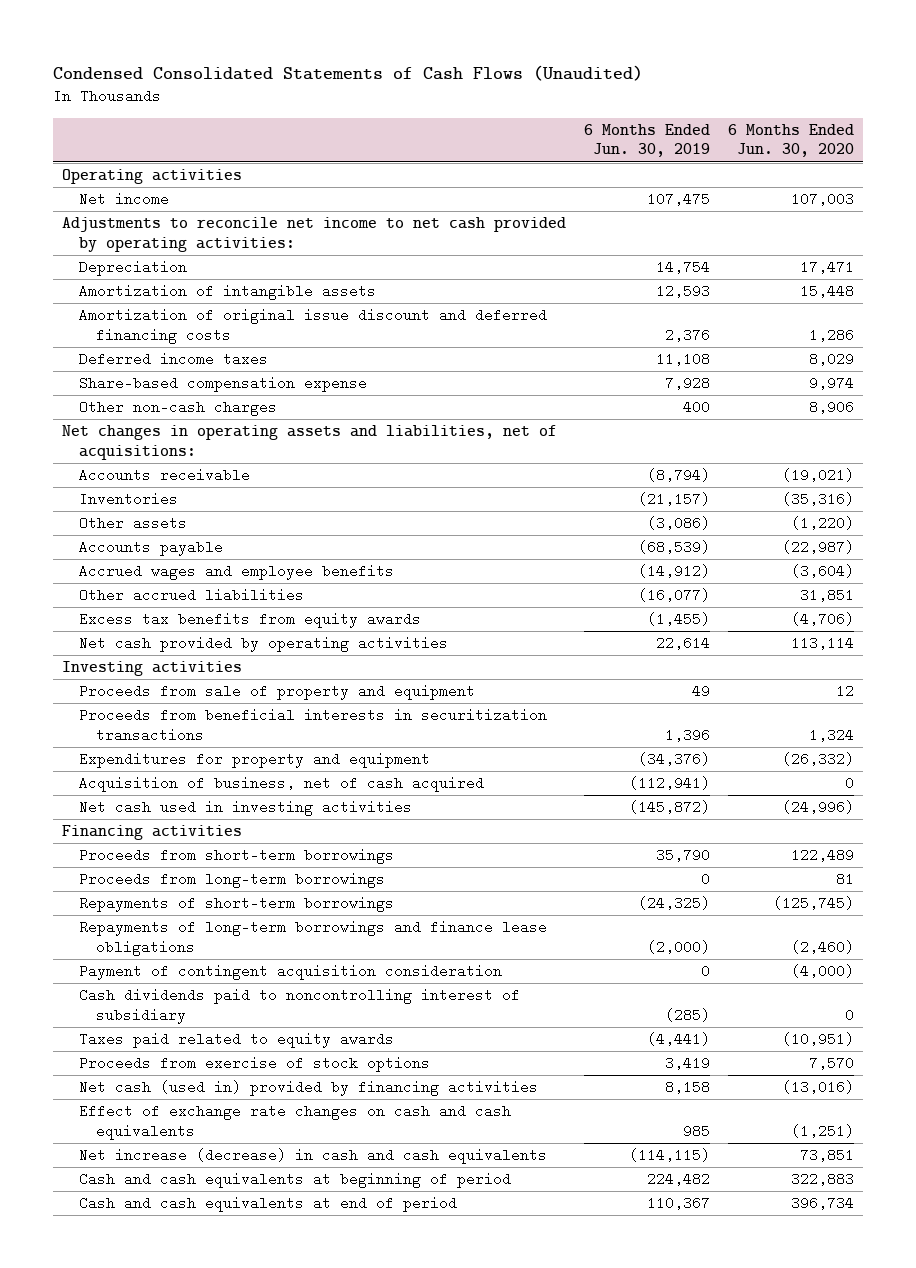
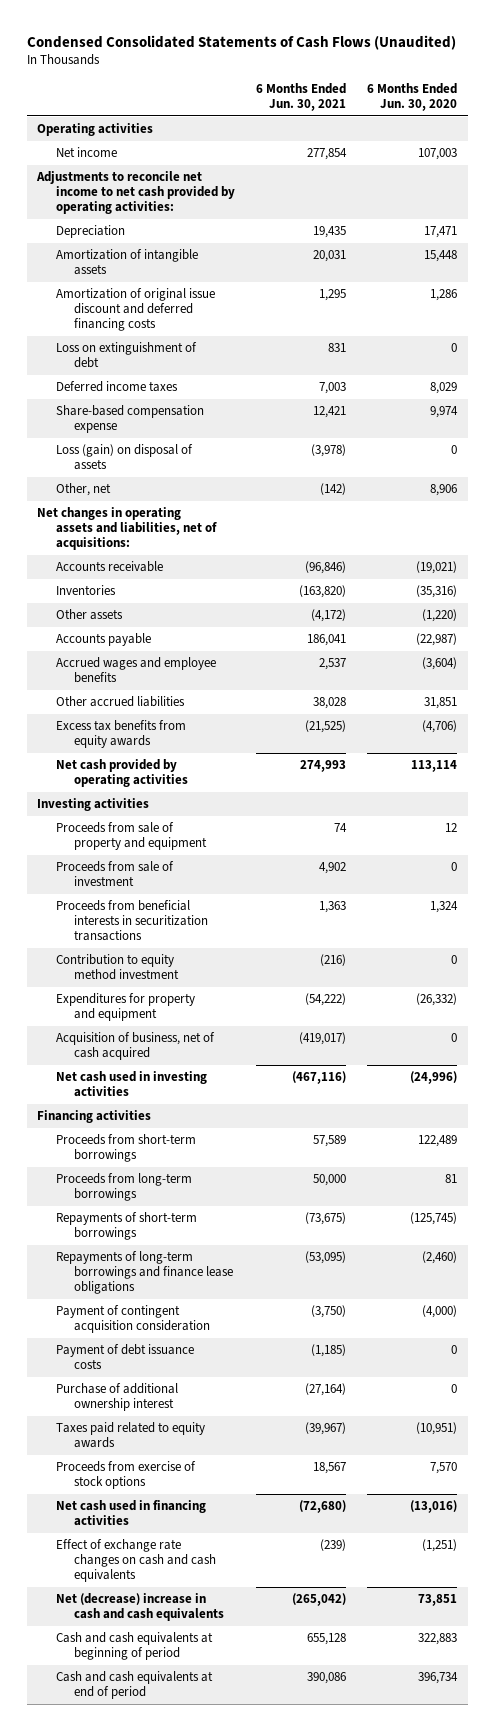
[584,124,711,158] 6 Months Ended Jun. 30, 2019 -> none
none -> [255,83,346,112] 6 Months Ended Jun. 30, 2021
none -> [55,342,197,369] Loss on extinguishment of debt
none -> [55,444,193,471] Loss (gain) on disposal of assets
[79,400,278,417] Other non-cash charges -> [55,483,111,497] Other, net
none -> [55,861,174,887] Proceeds from sale of investment
none -> [55,954,180,981] Contribution to equity method investment
[79,988,521,1024] Cash dividends paid to noncontrolling interest of subsidiary -> none
none -> [55,1344,194,1370] Payment of debt issuance costs
none -> [55,1383,178,1412] Purchase of additional ownership interest
[79,1080,539,1097] Net cash (used in) provided by financing activities -> [55,1500,206,1527] Net cash used in financing activities
[79,1148,548,1165] Net increase (decrease) in cash and cash equivalents -> [55,1593,225,1622] Net (decrease) increase in cash and cash equivalents

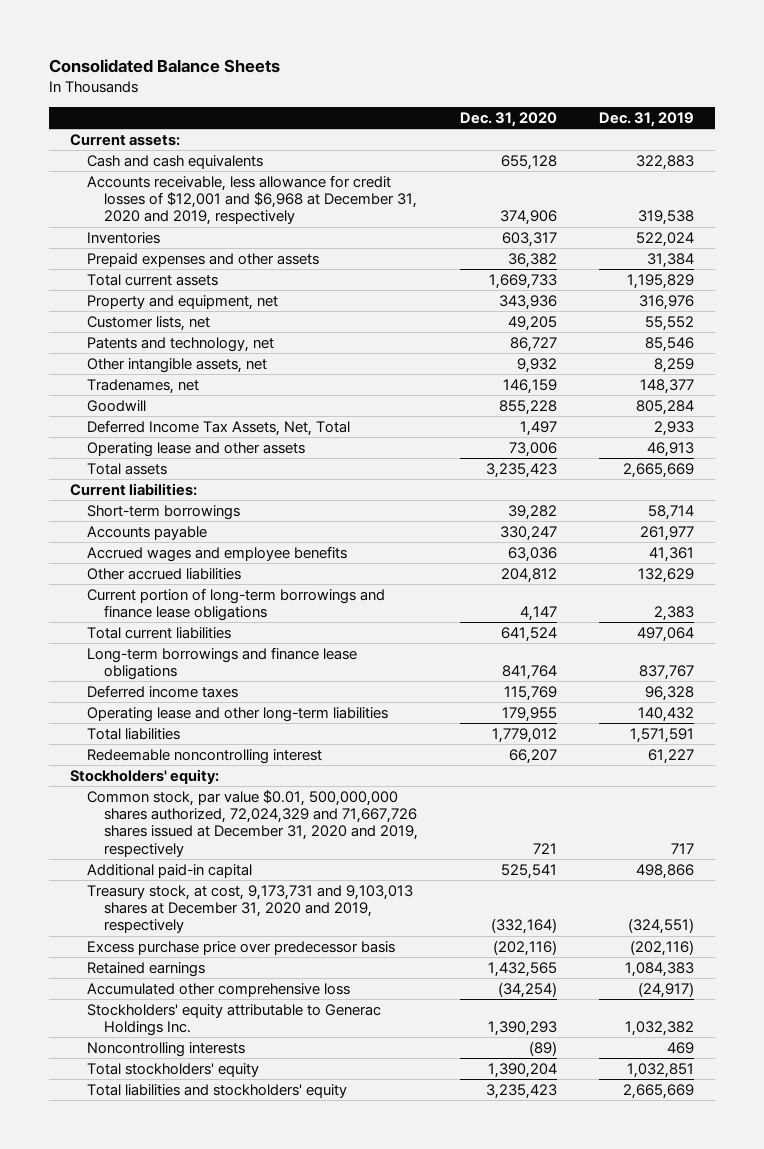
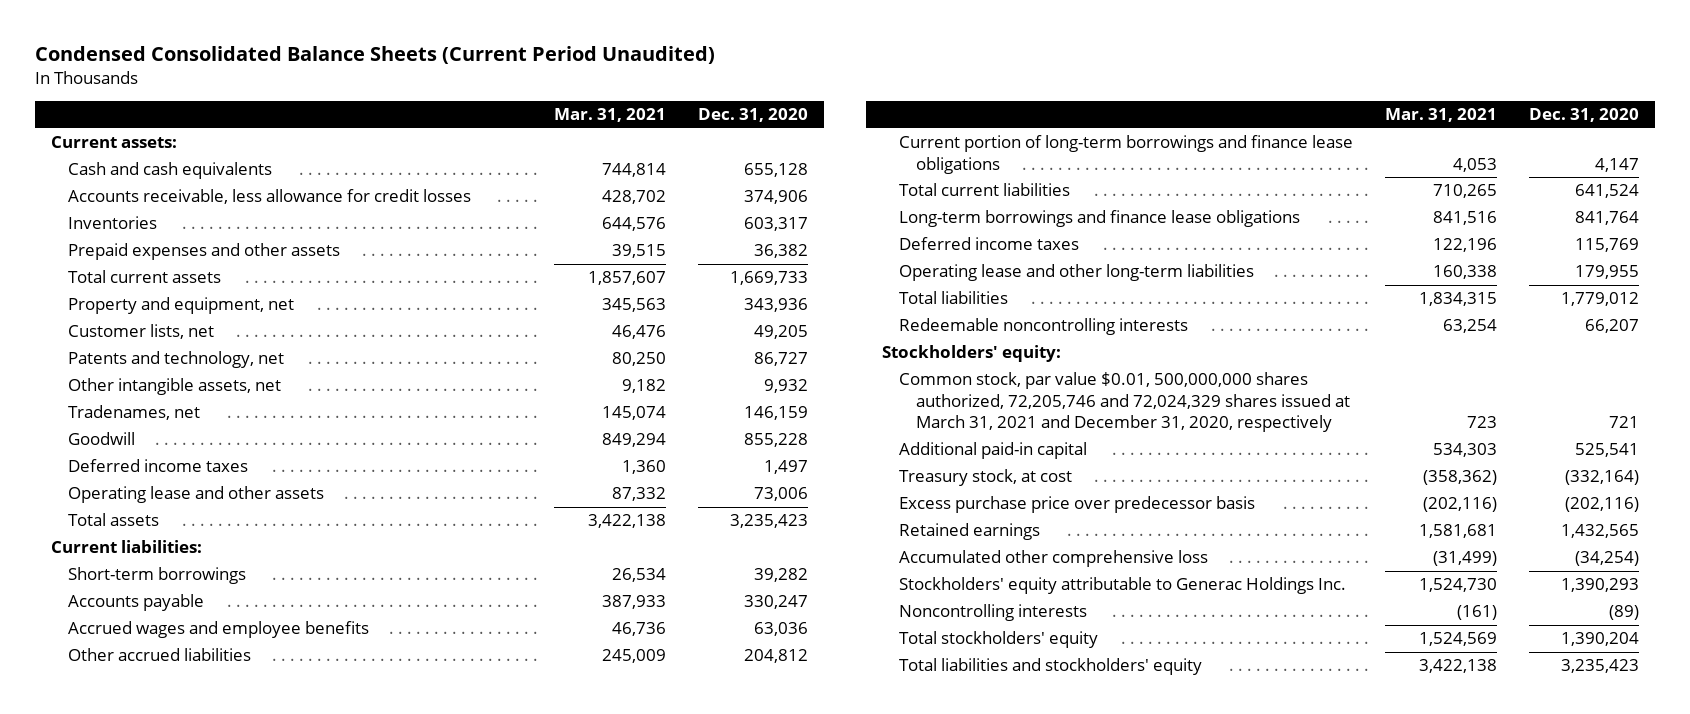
[49,59,281,74] Consolidated Balance Sheets -> [35,46,716,65] Condensed Consolidated Balance Sheets (Current Period Unaudited)
[598,112,694,128] Dec. 31, 2019 -> none
none -> [554,108,667,123] Mar. 31, 2021
[87,174,417,226] Accounts receivable, less allowance for credit losses of $12,001 and $6,968 at December 31, 2020 and 2019, respectively -> [68,189,472,205] Accounts receivable, less allowance for credit losses
[87,419,351,436] Deferred Income Tax Assets, Net, Total -> [68,459,249,473] Deferred income taxes
[87,748,323,764] Redeemable noncontrolling interest -> [898,318,1188,336] Redeemable noncontrolling interests
[87,789,418,857] Common stock, par value $0.01, 500,000,000 shares authorized, 72,024,329 and 71,667,726 shares issued at December 31, 2020 and 2019, respectively -> [898,372,1350,433] Common stock, par value $0.01, 500,000,000 shares authorized, 72,205,746 and 72,024,329 shares issued at March 31, 2021 and December 31, 2020, respectively
[87,884,414,934] Treasury stock, at cost, 9,173,731 and 9,103,013 shares at December 31, 2020 and 2019, respectively -> [898,469,1072,487] Treasury stock, at cost

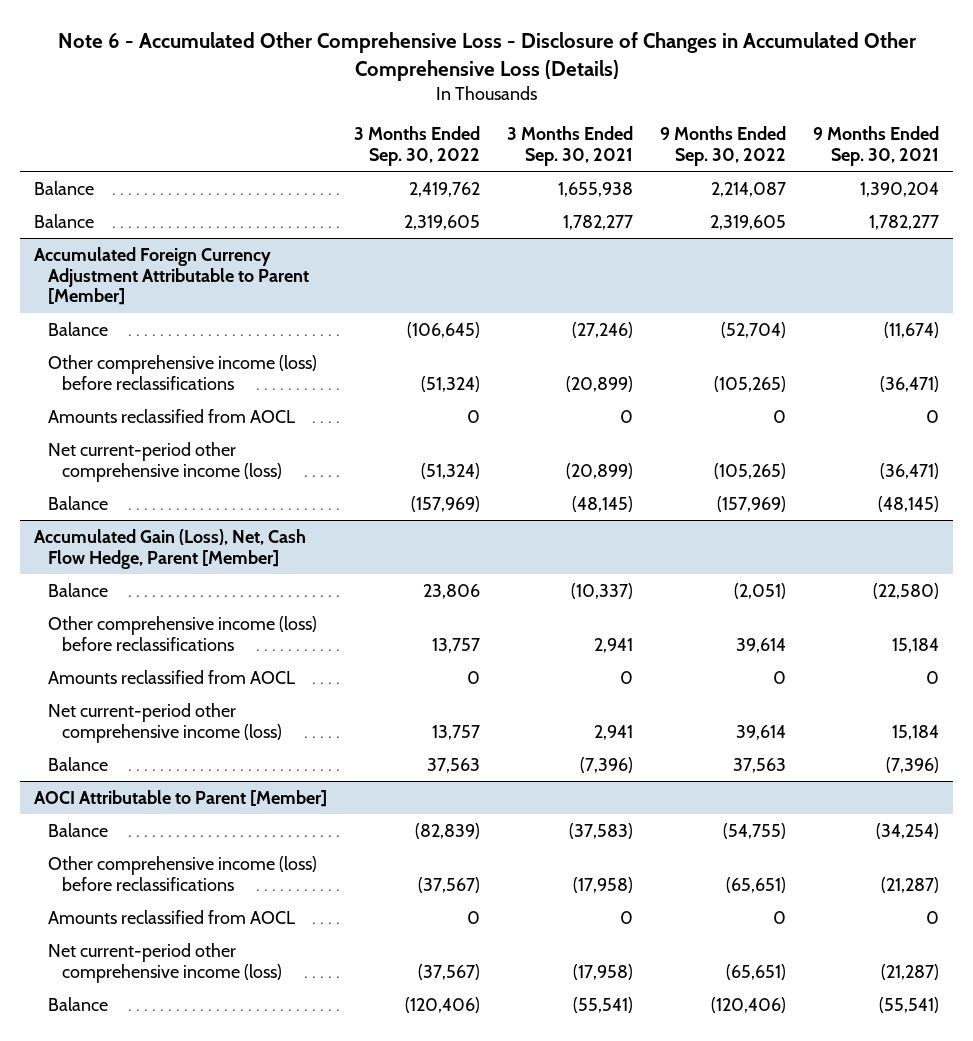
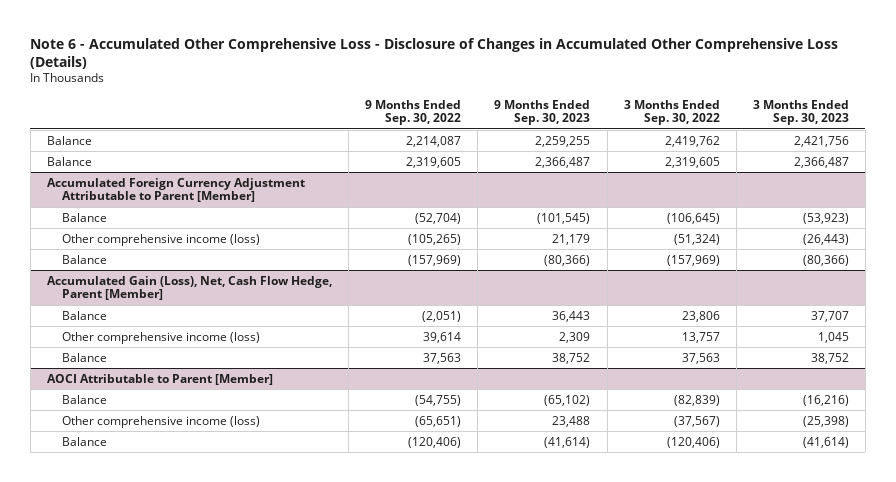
[507,126,634,167] 3 Months Ended Sep. 30, 2021 -> none
[813,126,940,167] 9 Months Ended Sep. 30, 2021 -> none
none -> [494,99,591,126] 9 Months Ended Sep. 30, 2023
none -> [752,99,849,126] 3 Months Ended Sep. 30, 2023
[47,408,295,423] Amounts reclassified from AOCL -> none
[47,441,282,482] Net current-period other comprehensive income (loss) -> none
[47,354,317,390] Other comprehensive income (loss) before reclassifications -> [62,233,261,246] Other comprehensive income (loss)
[47,669,295,684] Amounts reclassified from AOCL -> none
[47,702,282,743] Net current-period other comprehensive income (loss) -> none
[47,615,317,651] Other comprehensive income (loss) before reclassifications -> [62,331,261,344] Other comprehensive income (loss)
[47,909,295,924] Amounts reclassified from AOCL -> none
[47,942,282,983] Net current-period other comprehensive income (loss) -> none
[47,855,317,891] Other comprehensive income (loss) before reclassifications -> [62,415,261,428] Other comprehensive income (loss)

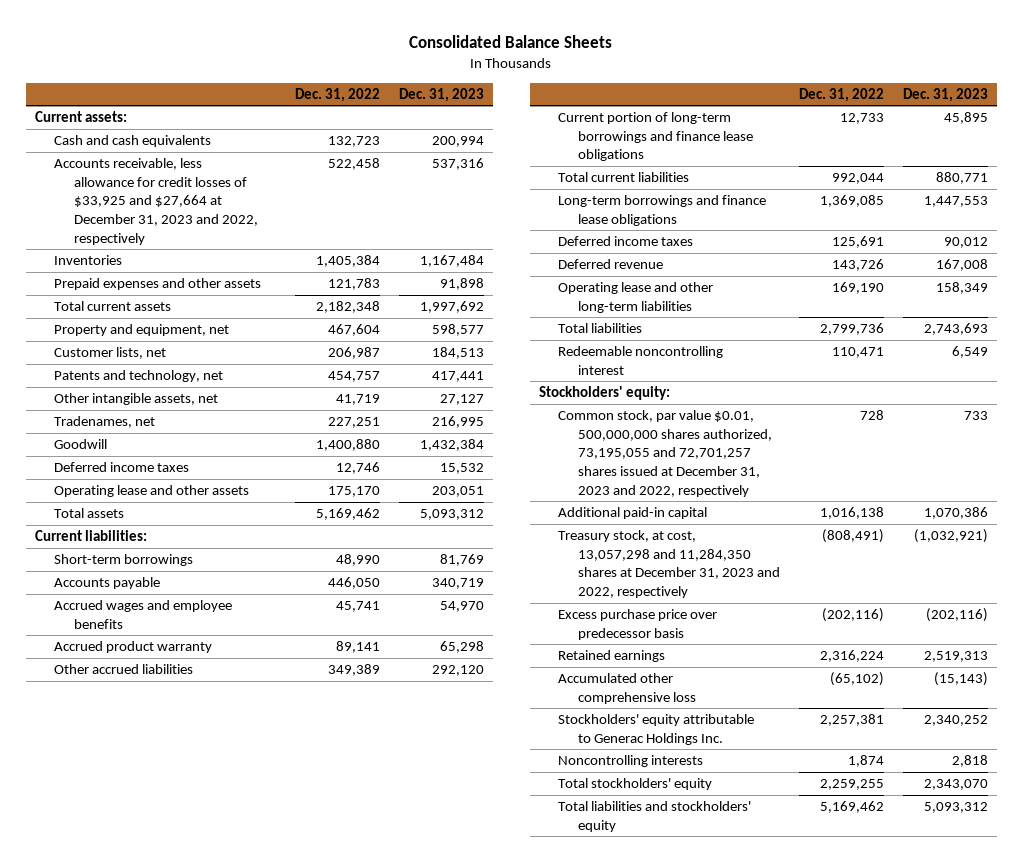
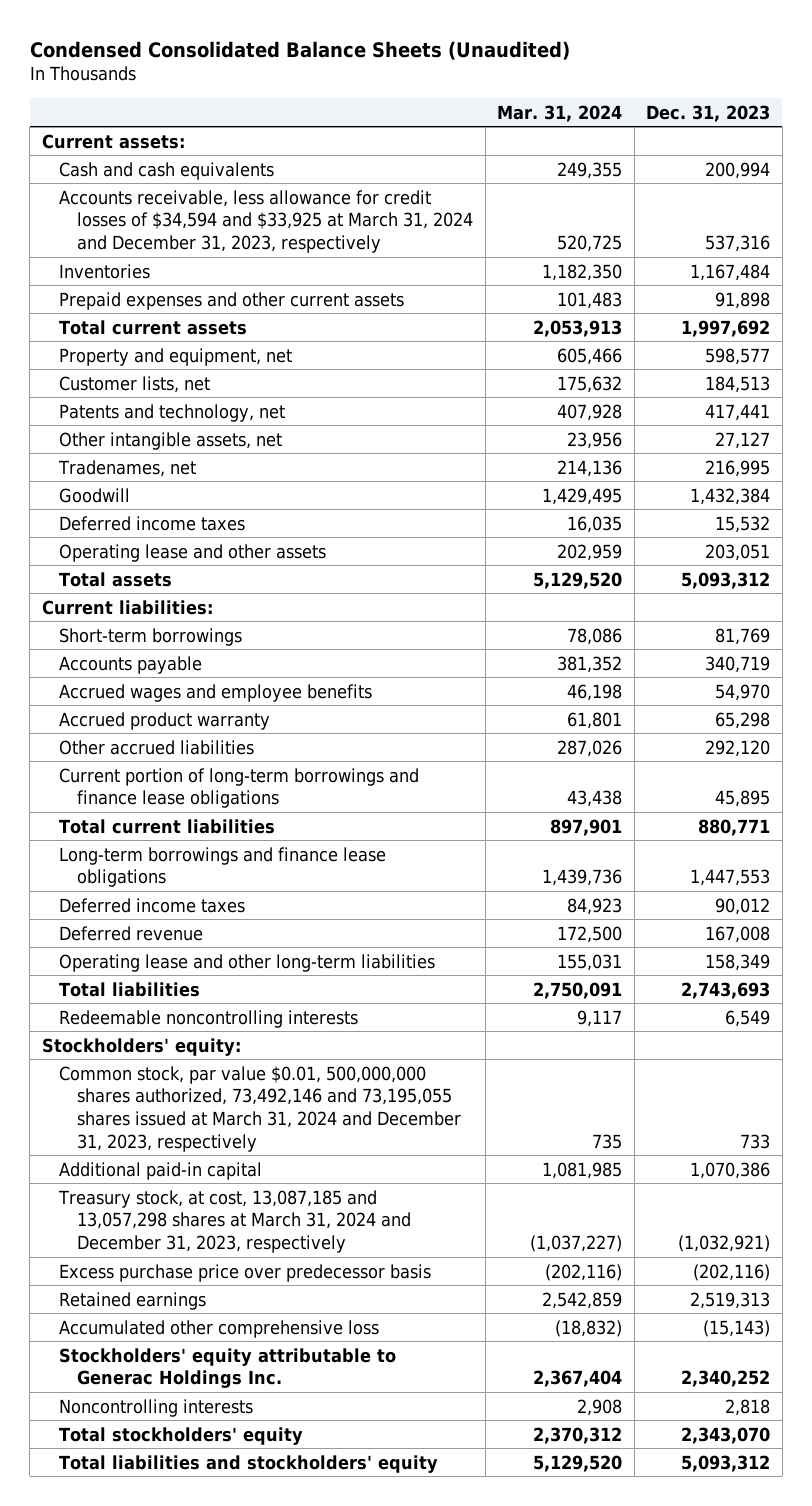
[409,35,613,49] Consolidated Balance Sheets -> [29,40,570,60] Condensed Consolidated Balance Sheets (Unaudited)
[294,87,380,102] Dec. 31, 2022 -> none
none -> [497,104,623,122] Mar. 31, 2024
[54,158,258,245] Accounts receivable, less allowance for credit losses of $33,925 and $27,664 at December 31, 2023 and 2022, respectively -> [59,189,473,253] Accounts receivable, less allowance for credit losses of $34,594 and $33,925 at March 31, 2024 and December 31, 2023, respectively
[54,278,262,291] Prepaid expenses and other assets -> [59,291,405,310] Prepaid expenses and other current assets
[558,346,724,375] Redeemable noncontrolling interest -> [59,1009,359,1028] Redeemable noncontrolling interests
[558,410,772,497] Common stock, par value $0.01, 500,000,000 shares authorized, 73,195,055 and 72,701,257 shares issued at December 31, 2023 and 2022, respectively -> [59,1065,461,1152] Common stock, par value $0.01, 500,000,000 shares authorized, 73,492,146 and 73,195,055 shares issued at March 31, 2024 and December 31, 2023, respectively
[558,530,780,599] Treasury stock, at cost, 13,057,298 and 11,284,350 shares at December 31, 2023 and 2022, respectively -> [58,1189,411,1253] Treasury stock, at cost, 13,087,185 and 13,057,298 shares at March 31, 2024 and December 31, 2023, respectively

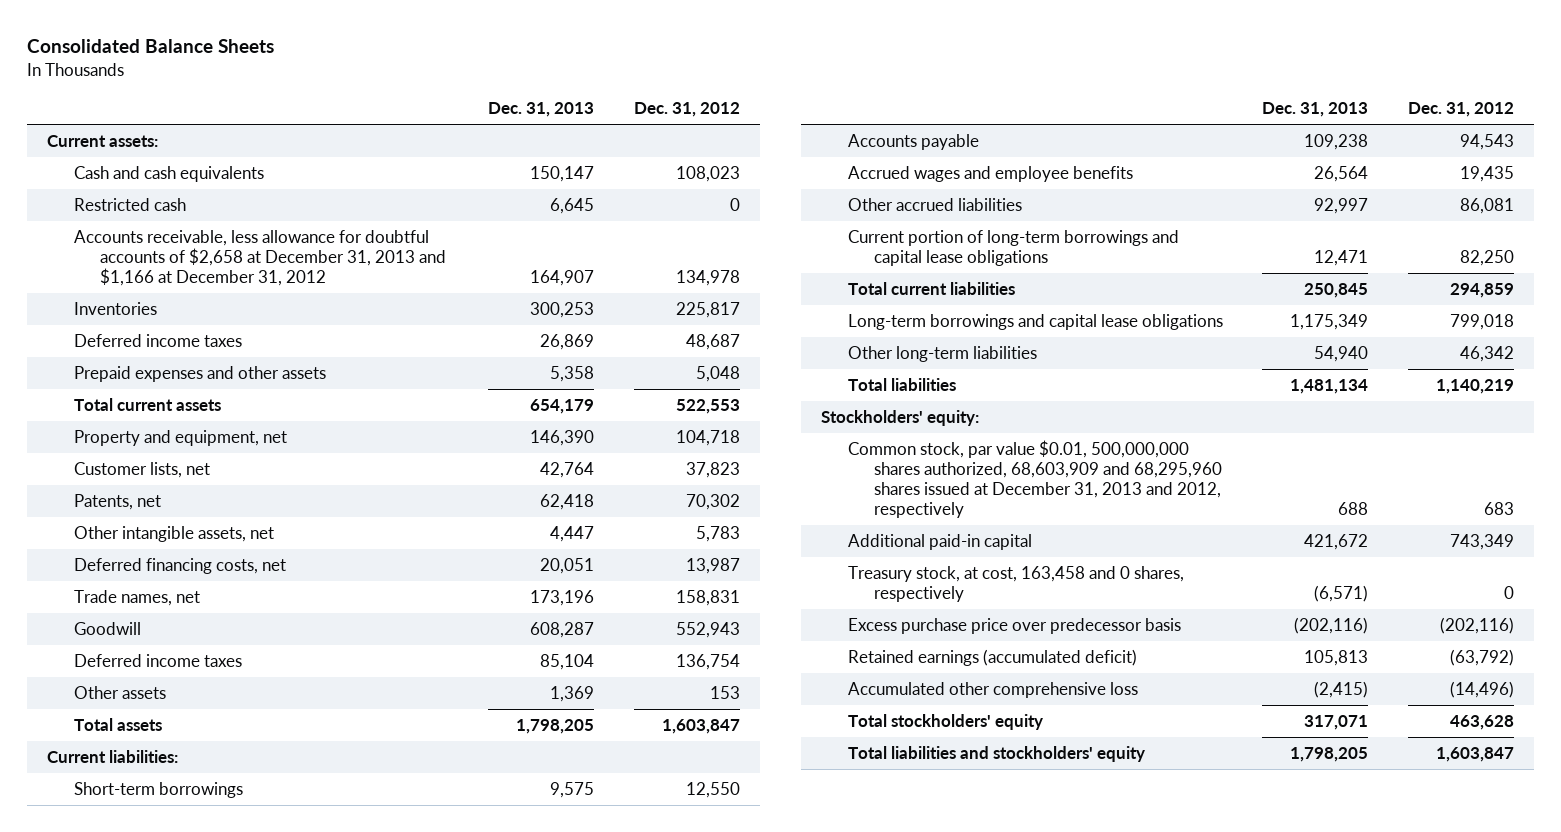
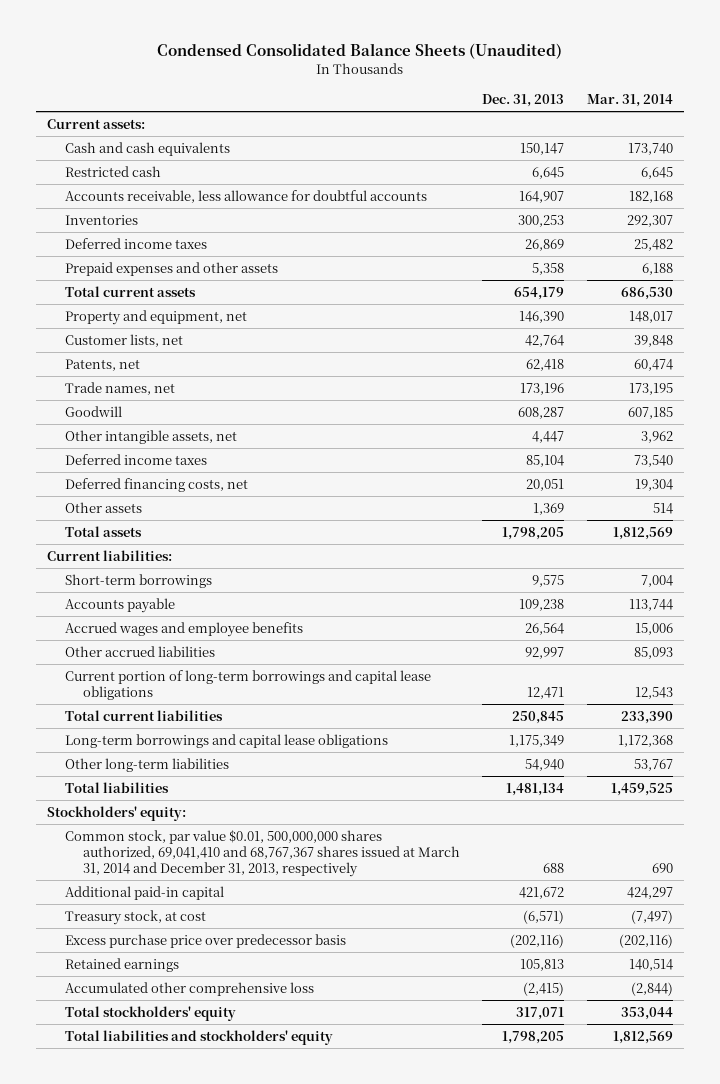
[27,39,275,54] Consolidated Balance Sheets -> [157,43,563,60] Condensed Consolidated Balance Sheets (Unaudited)
[634,102,741,118] Dec. 31, 2012 -> none
none -> [586,93,673,107] Mar. 31, 2014
[73,230,447,286] Accounts receivable, less allowance for doubtful accounts of $2,658 at December 31, 2013 and $1,166 at December 31, 2012 -> [65,189,428,203] Accounts receivable, less allowance for doubtful accounts
[73,526,274,543] Other intangible assets, net -> [65,429,238,444] Other intangible assets, net
[73,558,286,575] Deferred financing costs, net -> [65,477,249,492] Deferred financing costs, net
[847,440,1223,518] Common stock, par value $0.01, 500,000,000 shares authorized, 68,603,909 and 68,295,960 shares issued at December 31, 2013 and 2012, respectively -> [65,829,461,877] Common stock, par value $0.01, 500,000,000 shares authorized, 69,041,410 and 68,767,367 shares issued at March 31, 2014 and December 31, 2013, respectively
[847,566,1184,602] Treasury stock, at cost, 163,458 and 0 shares, respectively -> [65,909,207,925] Treasury stock, at cost
[847,649,1137,667] Retained earnings (accumulated deficit) -> [65,957,180,972] Retained earnings

